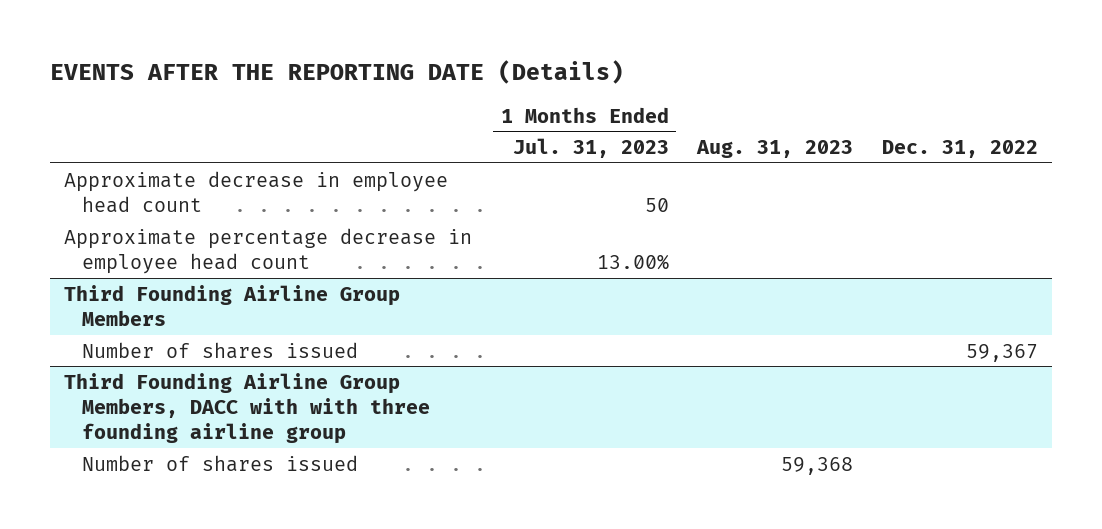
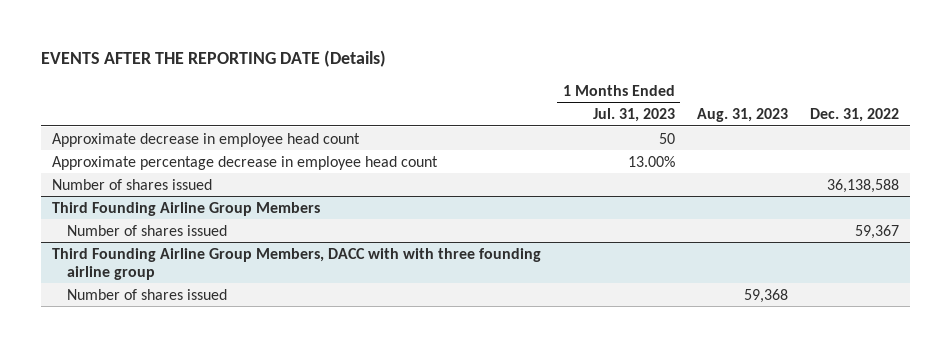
none -> [51,178,212,190] Number of shares issued

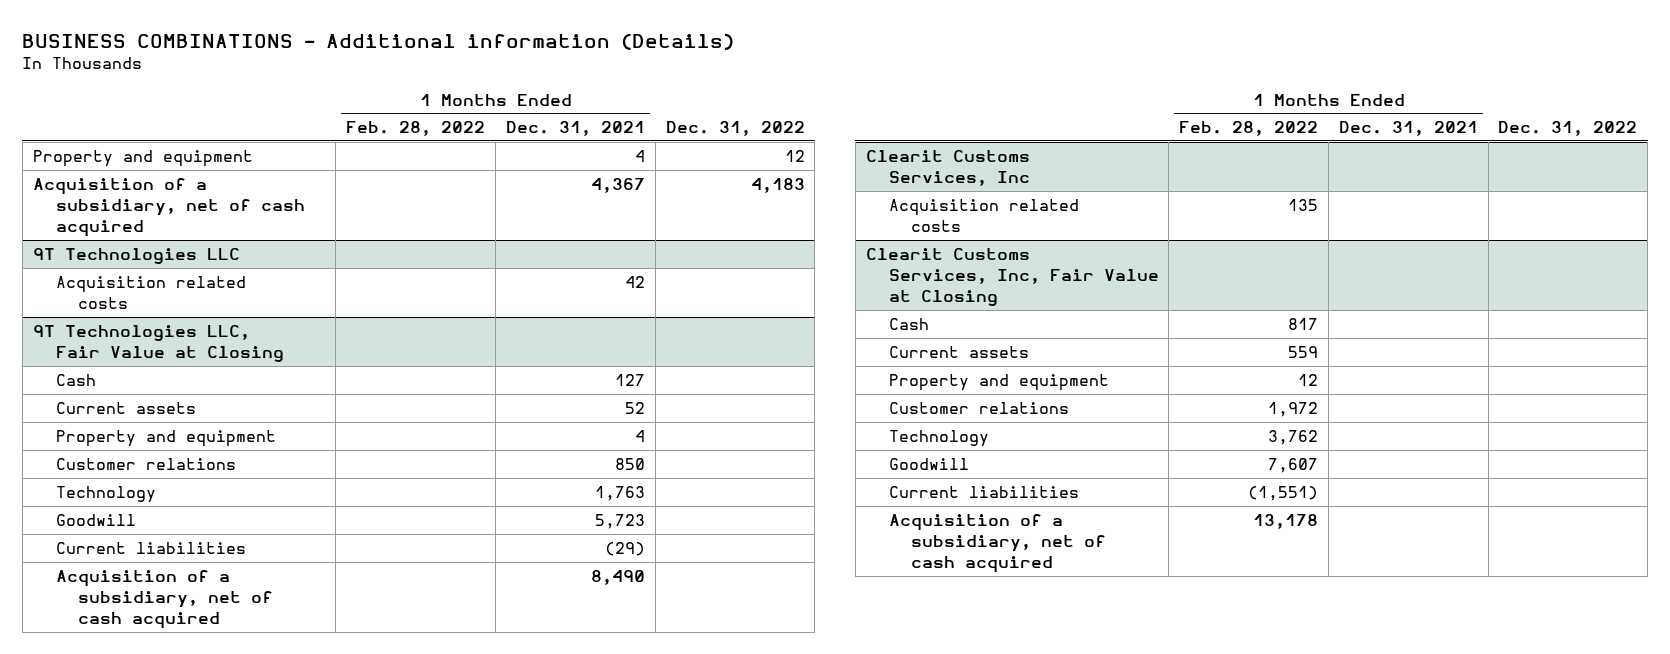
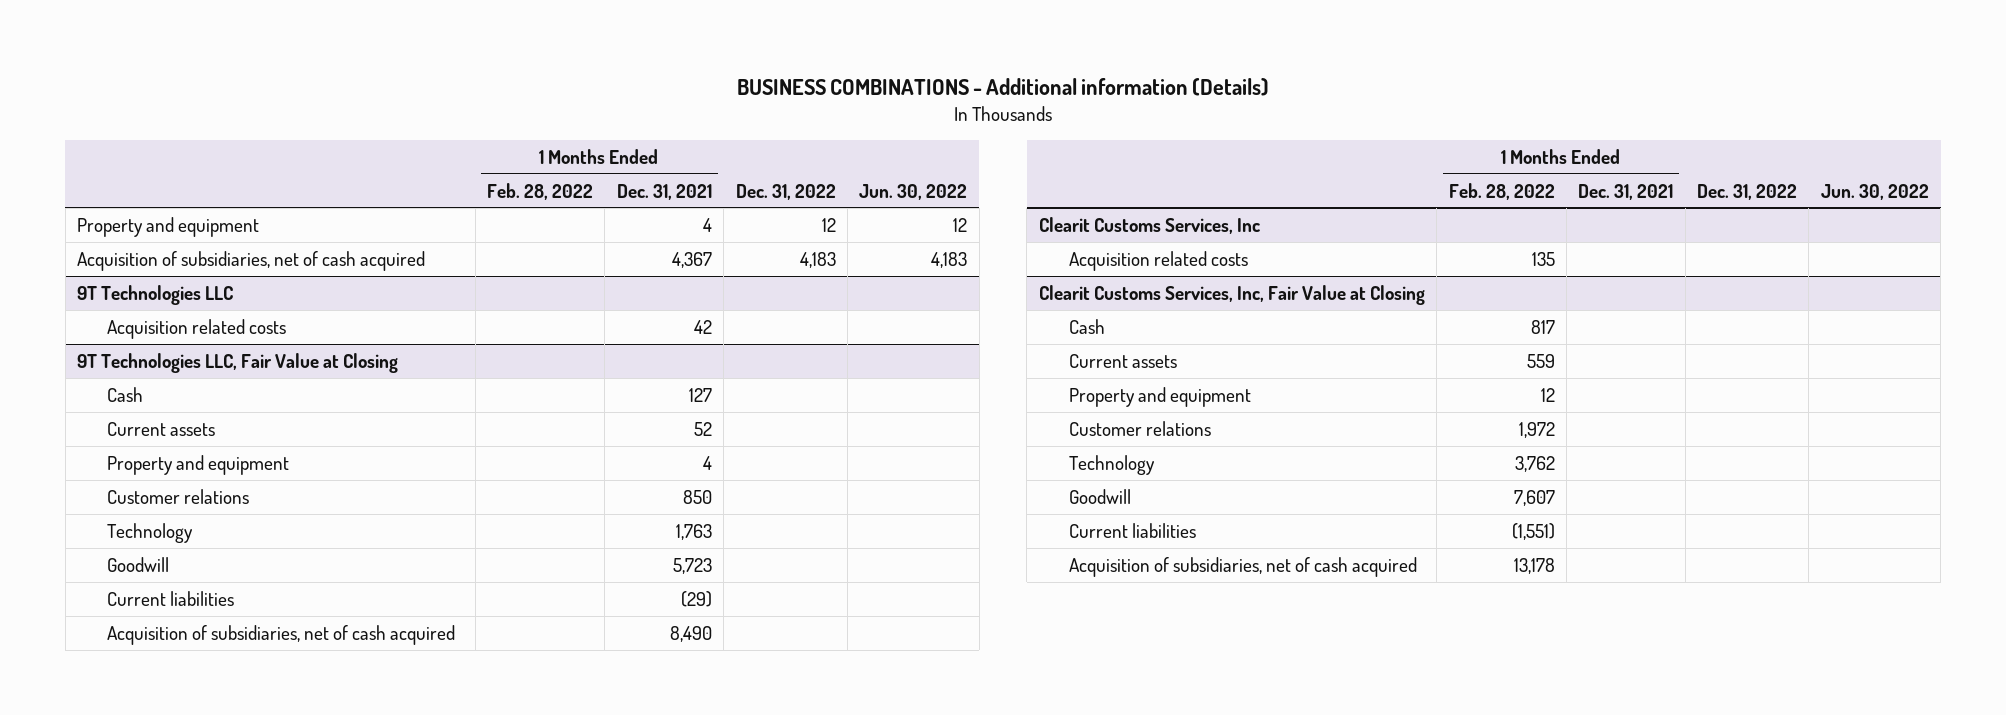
none -> [859,183,968,200] Jun. 30, 2022
[32,177,305,237] Acquisition of a subsidiary, net of cash acquired -> [77,250,426,271] Acquisition of subsidiaries, net of cash acquired
[55,569,274,629] Acquisition of a subsidiary, net of cash acquired -> [107,624,456,645] Acquisition of subsidiaries, net of cash acquired
[888,513,1107,573] Acquisition of a subsidiary, net of cash acquired -> [1068,556,1417,577] Acquisition of subsidiaries, net of cash acquired

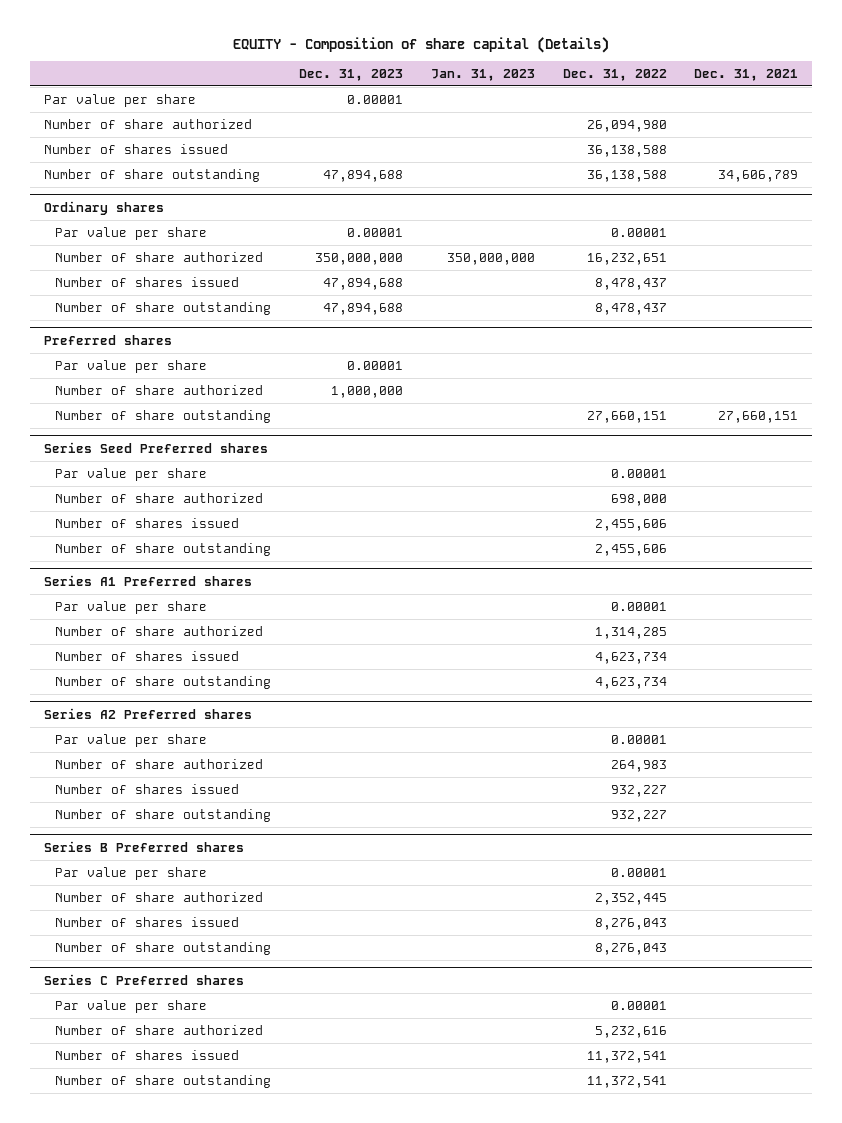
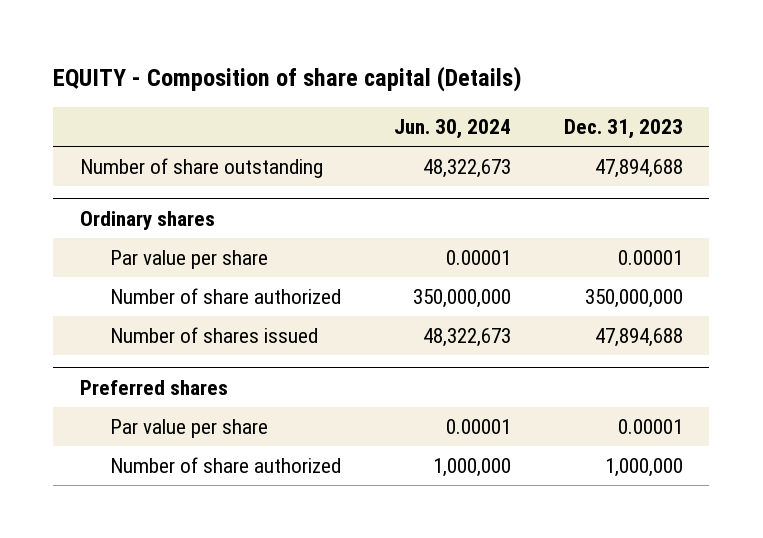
[430,68,535,81] Jan. 31, 2023 -> none
[562,68,667,81] Dec. 31, 2022 -> none
[694,68,799,81] Dec. 31, 2021 -> none
none -> [393,118,511,139] Jun. 30, 2024
[43,93,196,107] Par value per share -> none
[43,118,252,129] Number of share authorized -> none
[43,143,228,154] Number of shares issued -> none
[55,301,272,315] Number of share outstanding -> none
[55,409,272,423] Number of share outstanding -> none
[43,441,268,453] Series Seed Preferred shares -> none
[55,467,208,481] Par value per share -> none
[55,492,264,503] Number of share authorized -> none
[55,517,240,528] Number of shares issued -> none
[55,542,272,556] Number of share outstanding -> none
[43,574,252,586] Series A1 Preferred shares -> none
[55,600,208,614] Par value per share -> none
[55,625,264,636] Number of share authorized -> none
[55,650,240,661] Number of shares issued -> none
[55,675,272,689] Number of share outstanding -> none
[43,707,252,719] Series A2 Preferred shares -> none
[55,733,208,747] Par value per share -> none
[55,758,264,769] Number of share authorized -> none
[55,783,240,794] Number of shares issued -> none
[55,808,272,822] Number of share outstanding -> none
[43,840,244,852] Series B Preferred shares -> none
[55,866,208,880] Par value per share -> none
[55,891,264,902] Number of share authorized -> none
[55,916,240,927] Number of shares issued -> none
[55,941,272,955] Number of share outstanding -> none
[43,973,244,985] Series C Preferred shares -> none
[55,999,208,1013] Par value per share -> none
[55,1024,264,1035] Number of share authorized -> none
[55,1049,240,1060] Number of shares issued -> none
[55,1074,272,1088] Number of share outstanding -> none

